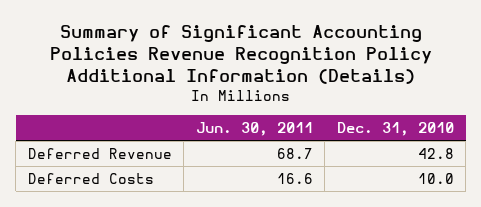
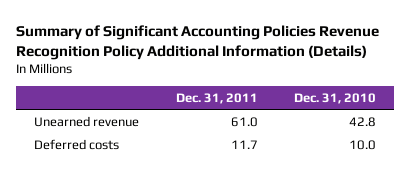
[195,122,313,137] Jun. 30, 2011 -> none
none -> [175,92,258,104] Dec. 31, 2011
[27,148,172,160] Deferred Revenue -> [33,115,139,127] Unearned revenue
[27,173,154,185] Deferred Costs -> [33,138,119,150] Deferred costs

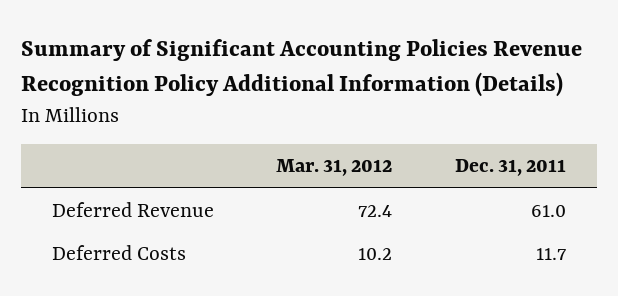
[294,92,377,104] Dec. 31, 2010 -> none
none -> [276,159,393,177] Mar. 31, 2012
[33,115,139,127] Unearned revenue -> [52,202,215,218] Deferred Revenue
[33,138,119,150] Deferred costs -> [52,245,187,261] Deferred Costs

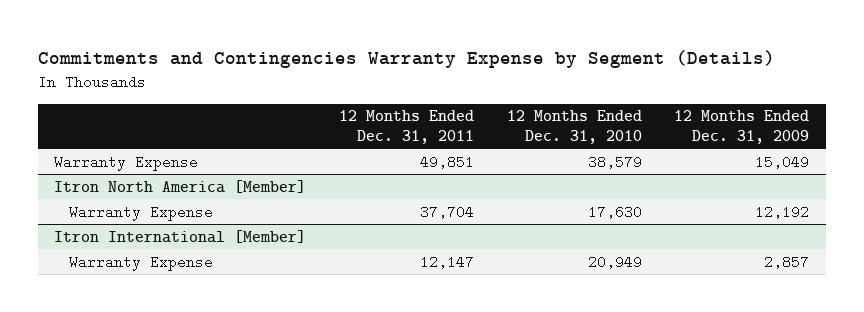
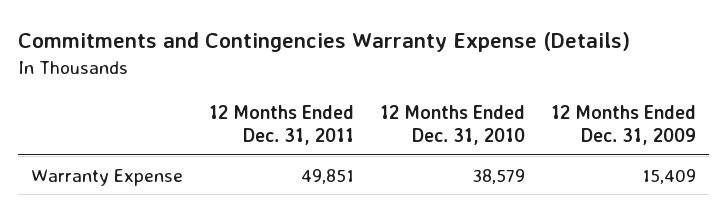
[37,50,775,69] Commitments and Contingencies Warranty Expense by Segment (Details) -> [18,31,631,52] Commitments and Contingencies Warranty Expense (Details)
[54,179,307,193] Itron North America [Member] -> none
[69,204,214,221] Warranty Expense -> none
[54,229,307,243] Itron International [Member] -> none
[69,254,214,271] Warranty Expense -> none
[755,154,810,169] 15,049 -> [641,168,696,184] 15,409

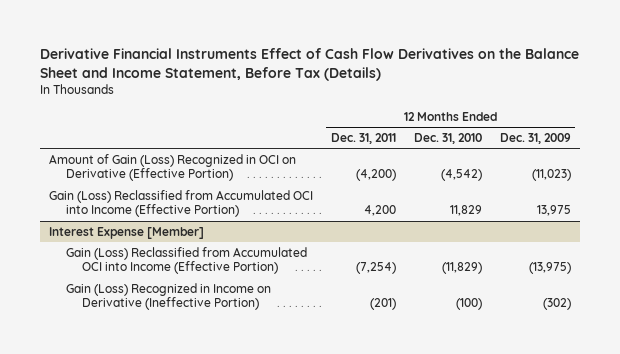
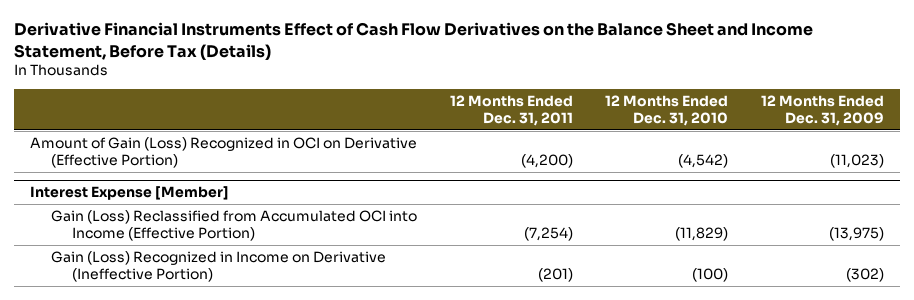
[49,189,314,218] Gain (Loss) Reclassified from Accumulated OCI into Income (Effective Portion) -> none

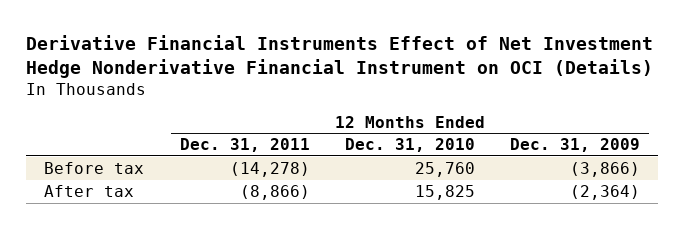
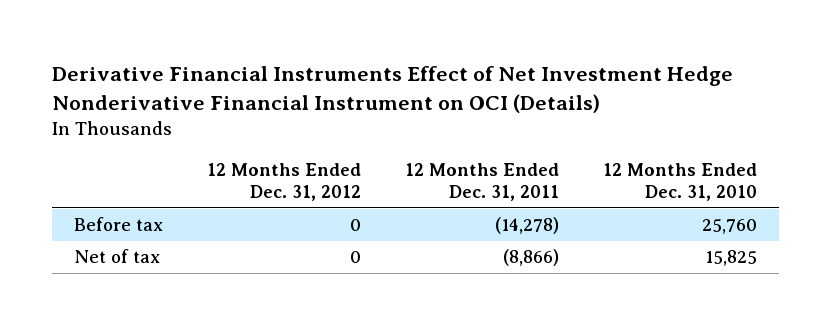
[510,138,641,153] Dec. 31, 2009 -> none
none -> [206,162,361,202] 12 Months Ended Dec. 31, 2012
[44,184,135,197] After tax -> [73,249,160,264] Net of tax

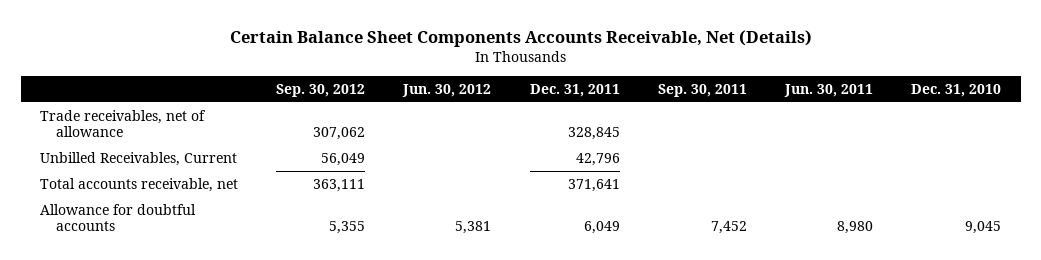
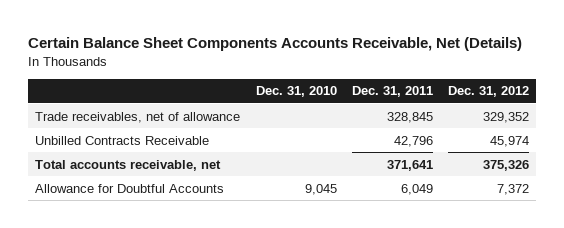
[276,84,366,98] Sep. 30, 2012 -> none
[402,84,492,98] Jun. 30, 2012 -> none
[657,84,747,98] Sep. 30, 2011 -> none
[784,84,874,98] Jun. 30, 2011 -> none
none -> [447,86,529,98] Dec. 31, 2012
[39,151,237,166] Unbilled Receivables, Current -> [35,135,210,145] Unbilled Contracts Receivable
[39,203,196,232] Allowance for doubtful accounts -> [35,183,225,193] Allowance for Doubtful Accounts

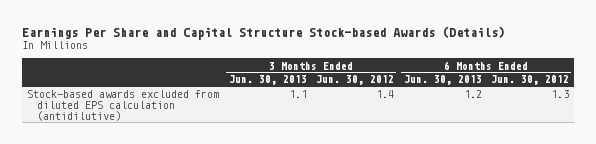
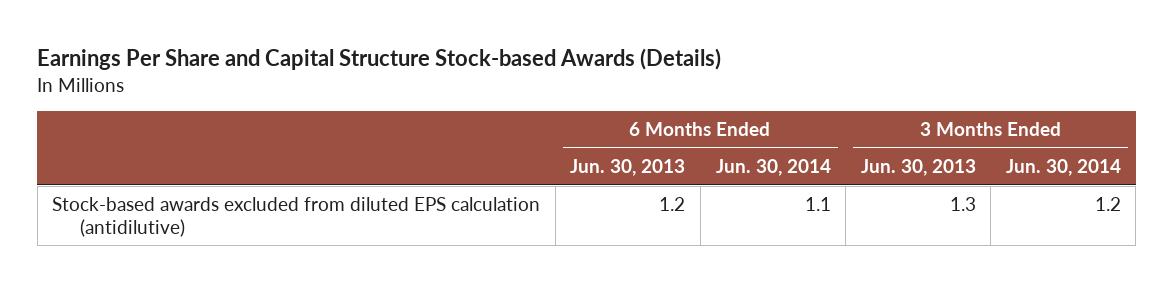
[316,75,395,86] Jun. 30, 2012 -> none
[491,75,570,86] Jun. 30, 2012 -> none
none -> [715,158,831,176] Jun. 30, 2014
none -> [1005,158,1121,176] Jun. 30, 2014
[288,90,307,99] 1.1 -> [949,197,976,212] 1.3

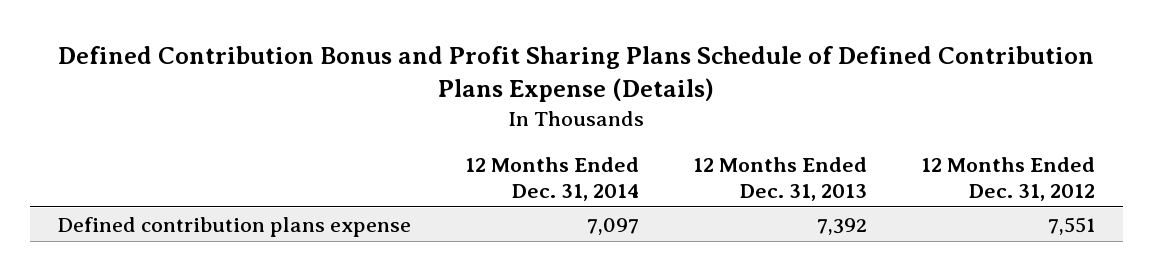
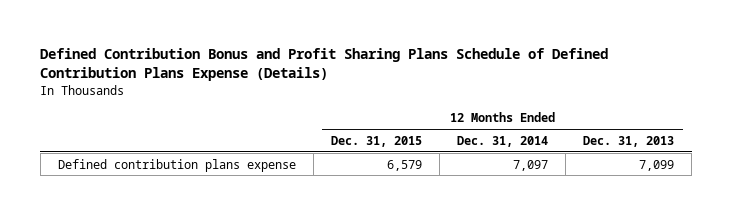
[921,156,1096,202] 12 Months Ended Dec. 31, 2012 -> none
none -> [331,135,423,147] Dec. 31, 2015
[817,217,868,235] 7,392 -> [639,159,675,171] 7,099

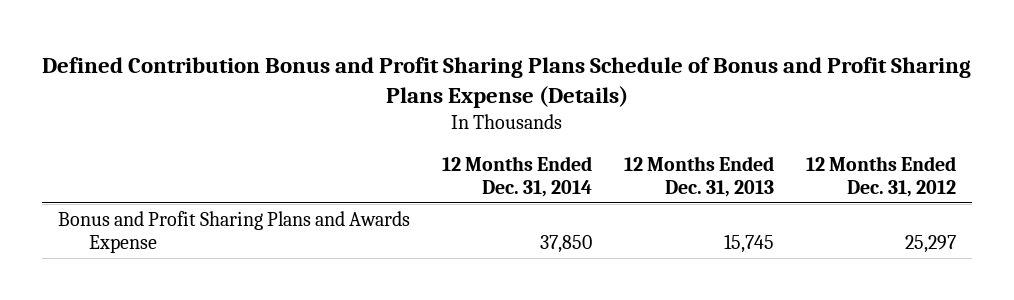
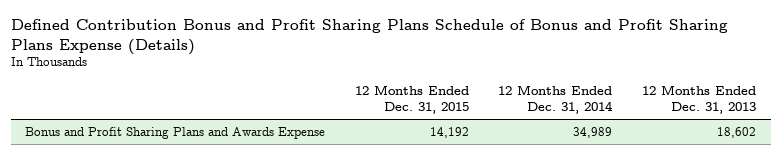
[805,156,956,198] 12 Months Ended Dec. 31, 2012 -> none
none -> [354,85,469,115] 12 Months Ended Dec. 31, 2015
[540,235,593,254] 37,850 -> [573,127,613,139] 34,989
[723,234,774,254] 15,745 -> [716,127,756,139] 18,602

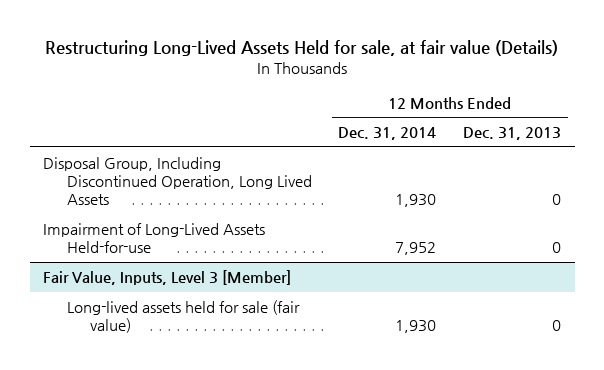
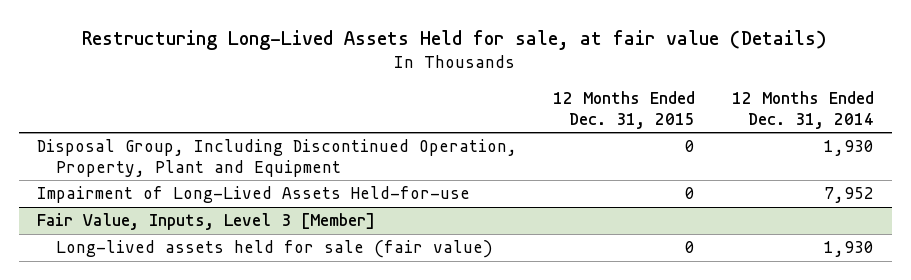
[463,127,562,141] Dec. 31, 2013 -> none
none -> [553,91,696,130] 12 Months Ended Dec. 31, 2015
[43,156,312,206] Disposal Group, Including Discontinued Operation, Long Lived Assets -> [36,139,517,178] Disposal Group, Including Discontinued Operation, Property, Plant and Equipment

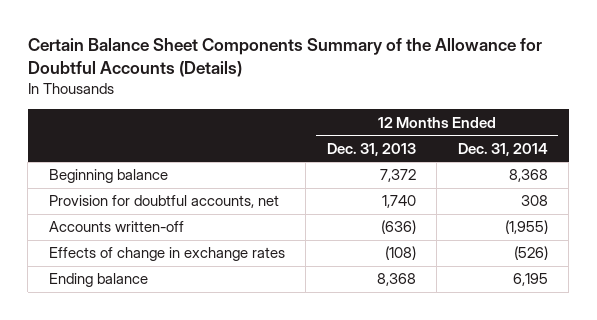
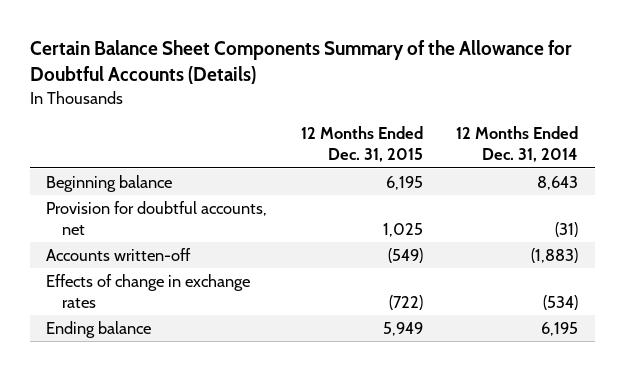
[326,142,416,156] Dec. 31, 2013 -> none
none -> [300,126,423,163] 12 Months Ended Dec. 31, 2015
[508,169,548,183] 8,368 -> [536,175,578,190] 8,643
[520,195,548,207] 308 -> [554,221,578,237] (31)
[504,220,548,235] (1,955) -> [530,247,578,263] (1,883)
[513,246,548,261] (526) -> [542,294,578,310] (534)

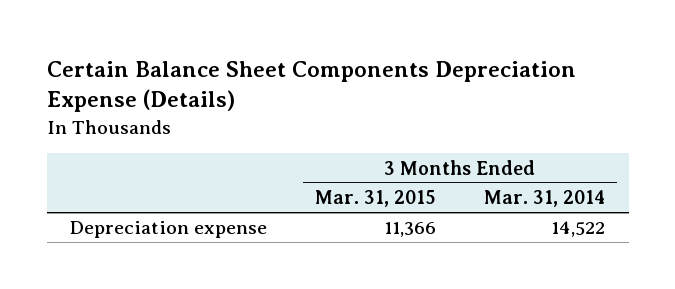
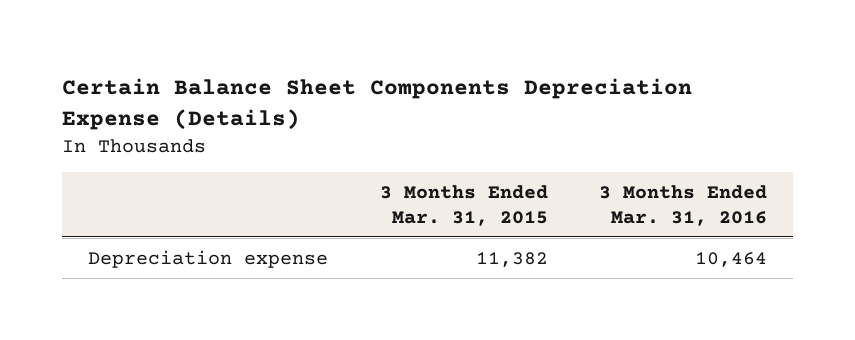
[483,190,605,208] Mar. 31, 2014 -> none
none -> [599,185,768,226] 3 Months Ended Mar. 31, 2016
[384,222,437,238] 11,366 -> [475,252,548,268] 11,382

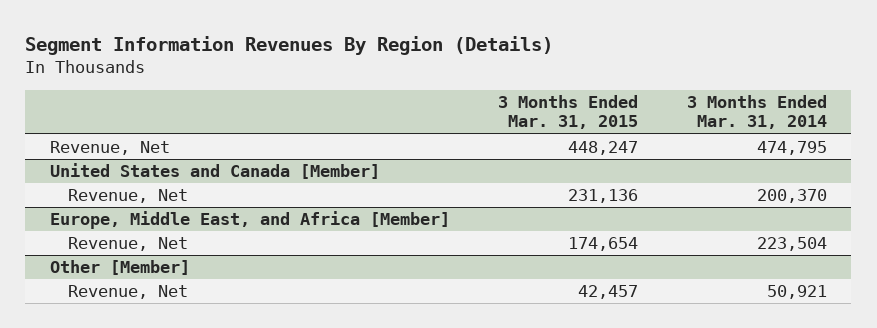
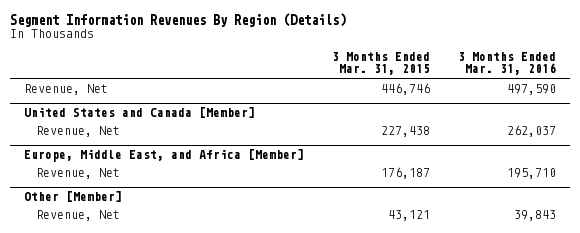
[687,94,828,130] 3 Months Ended Mar. 31, 2014 -> none
none -> [458,52,557,76] 3 Months Ended Mar. 31, 2016
[568,141,639,156] 448,247 -> [381,82,431,95] 446,746
[568,189,639,204] 231,136 -> [381,125,431,137] 227,438
[568,237,639,252] 174,654 -> [381,166,431,179] 176,187
[578,285,639,300] 42,457 -> [388,209,431,221] 43,121

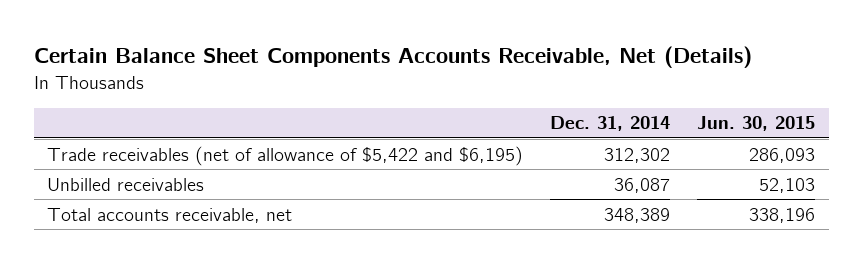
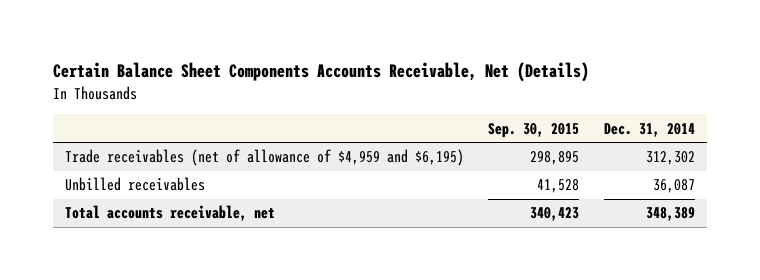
[697,116,816,132] Jun. 30, 2015 -> none
none -> [488,122,580,138] Sep. 30, 2015
[47,145,524,166] Trade receivables (net of allowance of $5,422 and $6,195) -> [65,149,465,167] Trade receivables (net of allowance of $4,959 and $6,195)

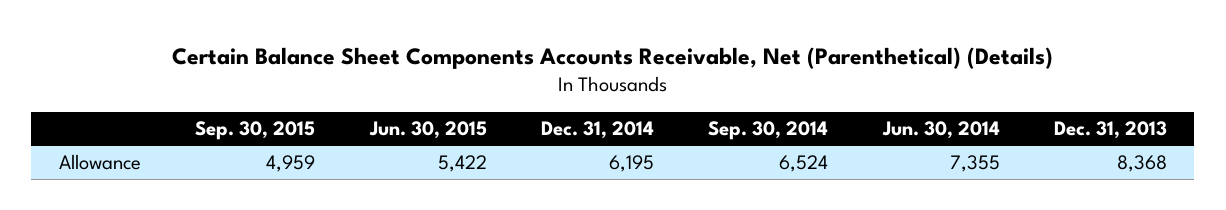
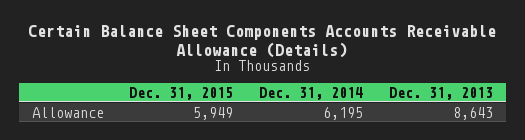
[171,46,1053,69] Certain Balance Sheet Components Accounts Receivable, Net (Parenthetical) (Details) -> [28,25,497,58] Certain Balance Sheet Components Accounts Receivable Allowance (Details)
[195,121,316,141] Sep. 30, 2015 -> none
[368,121,487,140] Jun. 30, 2015 -> none
[708,121,829,141] Sep. 30, 2014 -> none
[881,121,1000,140] Jun. 30, 2014 -> none
none -> [129,86,234,100] Dec. 31, 2015
[1117,155,1168,173] 8,368 -> [452,106,493,120] 8,643

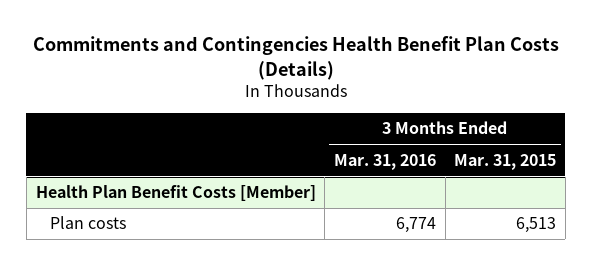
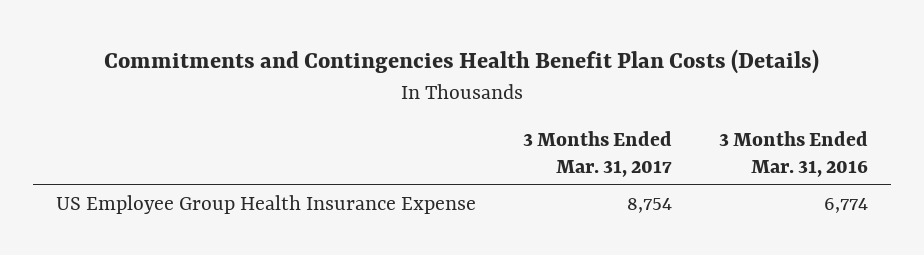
[454,153,557,170] Mar. 31, 2015 -> none
none -> [523,130,673,178] 3 Months Ended Mar. 31, 2017
[35,185,316,202] Health Plan Benefit Costs [Member] -> none
[49,216,126,230] Plan costs -> [56,195,477,215] US Employee Group Health Insurance Expense

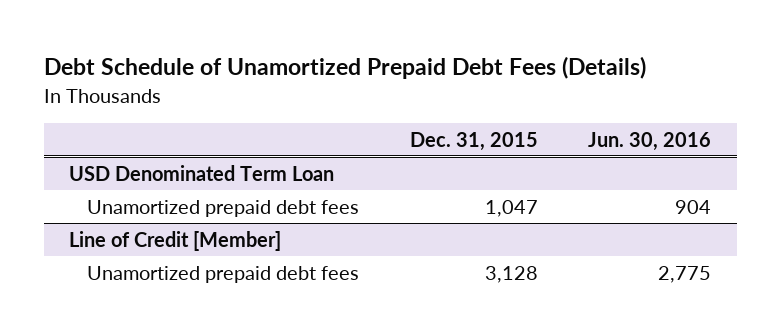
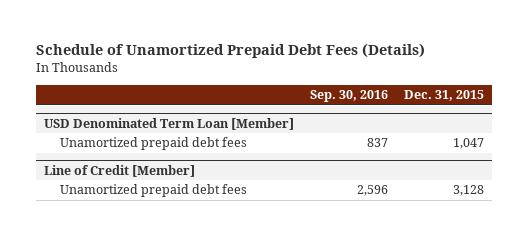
[44,56,647,80] Debt Schedule of Unamortized Prepaid Debt Fees (Details) -> [35,43,425,59] Schedule of Unamortized Prepaid Debt Fees (Details)
[588,131,712,151] Jun. 30, 2016 -> none
none -> [309,90,388,103] Sep. 30, 2016
[69,164,335,181] USD Denominated Term Loan -> [43,117,294,130] USD Denominated Term Loan [Member]

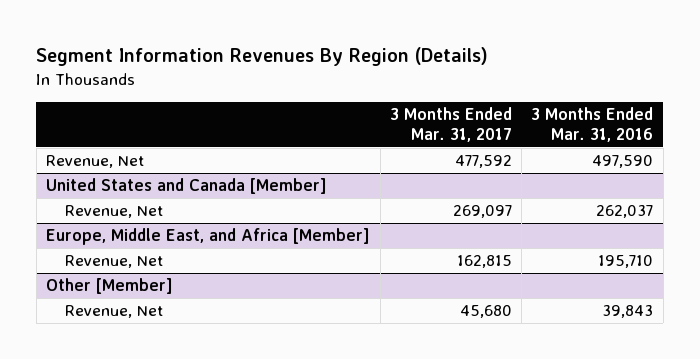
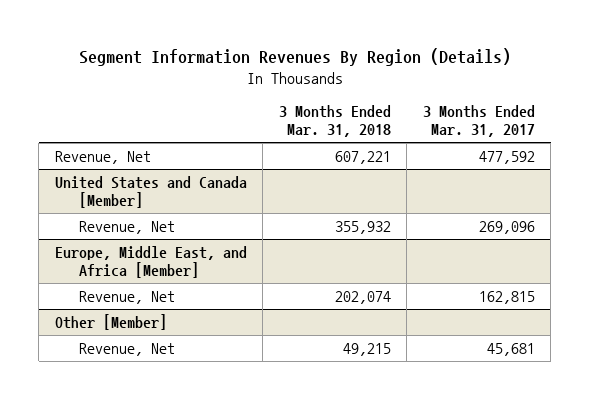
[531,107,654,142] 3 Months Ended Mar. 31, 2016 -> none
none -> [278,104,391,138] 3 Months Ended Mar. 31, 2018
[452,205,512,219] 269,097 -> [478,220,535,234] 269,096
[459,305,512,319] 45,680 -> [486,342,535,356] 45,681

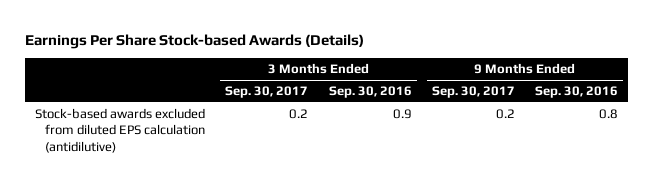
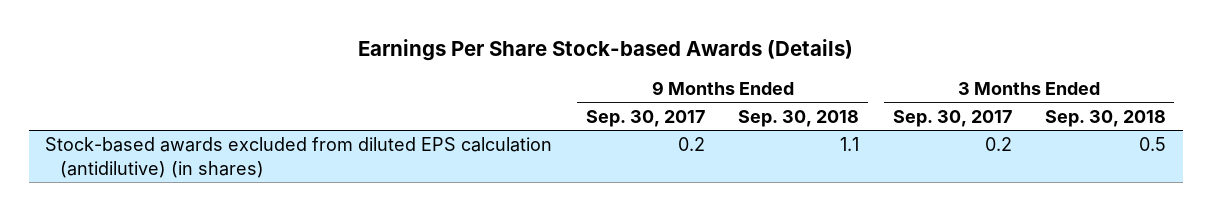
[328,86,412,99] Sep. 30, 2016 -> none
[534,86,618,99] Sep. 30, 2016 -> none
none -> [738,109,860,127] Sep. 30, 2018
none -> [1045,109,1167,127] Sep. 30, 2018
[35,108,206,153] Stock-based awards excluded from diluted EPS calculation (antidilutive) -> [45,137,553,178] Stock-based awards excluded from diluted EPS calculation (antidilutive) (in shares)

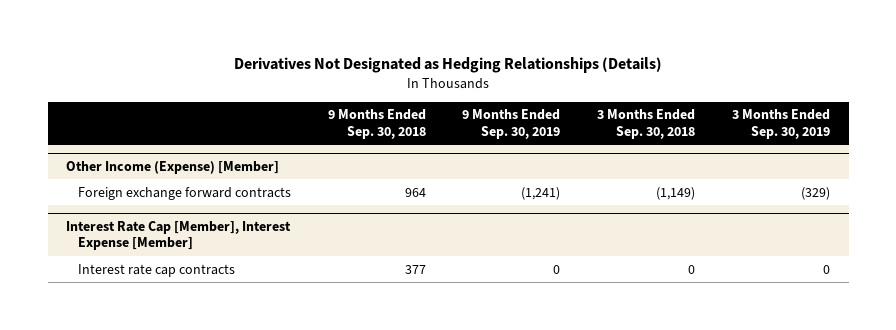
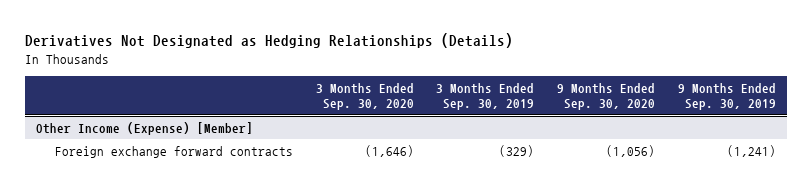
[327,109,426,139] 9 Months Ended Sep. 30, 2018 -> none
[597,109,696,139] 3 Months Ended Sep. 30, 2018 -> none
none -> [315,82,414,111] 3 Months Ended Sep. 30, 2020
none -> [557,82,656,111] 9 Months Ended Sep. 30, 2020
[66,220,292,251] Interest Rate Cap [Member], Interest Expense [Member] -> none
[77,263,235,277] Interest rate cap contracts -> none

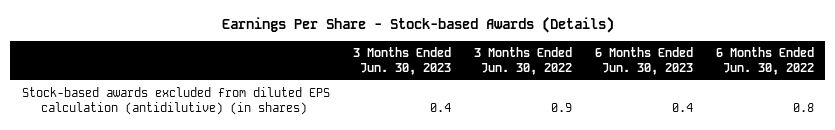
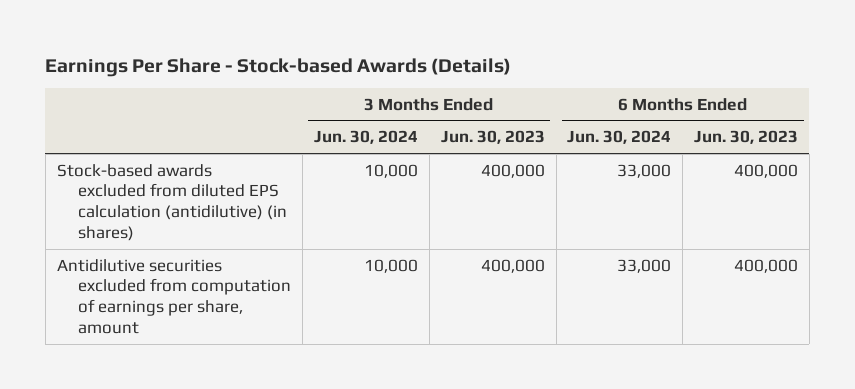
[473,46,572,76] 3 Months Ended Jun. 30, 2022 -> none
[715,46,814,76] 6 Months Ended Jun. 30, 2022 -> none
none -> [314,130,419,145] Jun. 30, 2024
none -> [567,130,672,145] Jun. 30, 2024
[429,103,451,113] 0.4 -> [480,163,545,178] 400,000
[671,103,693,113] 0.4 -> [734,163,799,178] 400,000
none -> [56,258,292,334] Antidilutive securities excluded from computation of earnings per share, amount

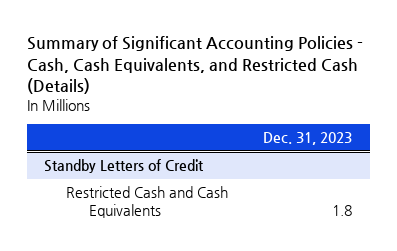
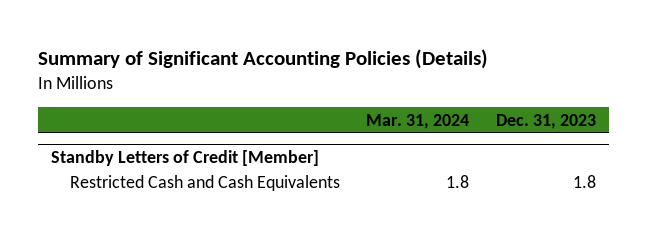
[26,36,363,95] Summary of Significant Accounting Policies - Cash, Cash Equivalents, and Restricted Cash (Details) -> [37,49,488,70] Summary of Significant Accounting Policies (Details)
none -> [366,113,470,129] Mar. 31, 2024
[44,159,205,174] Standby Letters of Credit -> [51,149,320,166] Standby Letters of Credit [Member]

